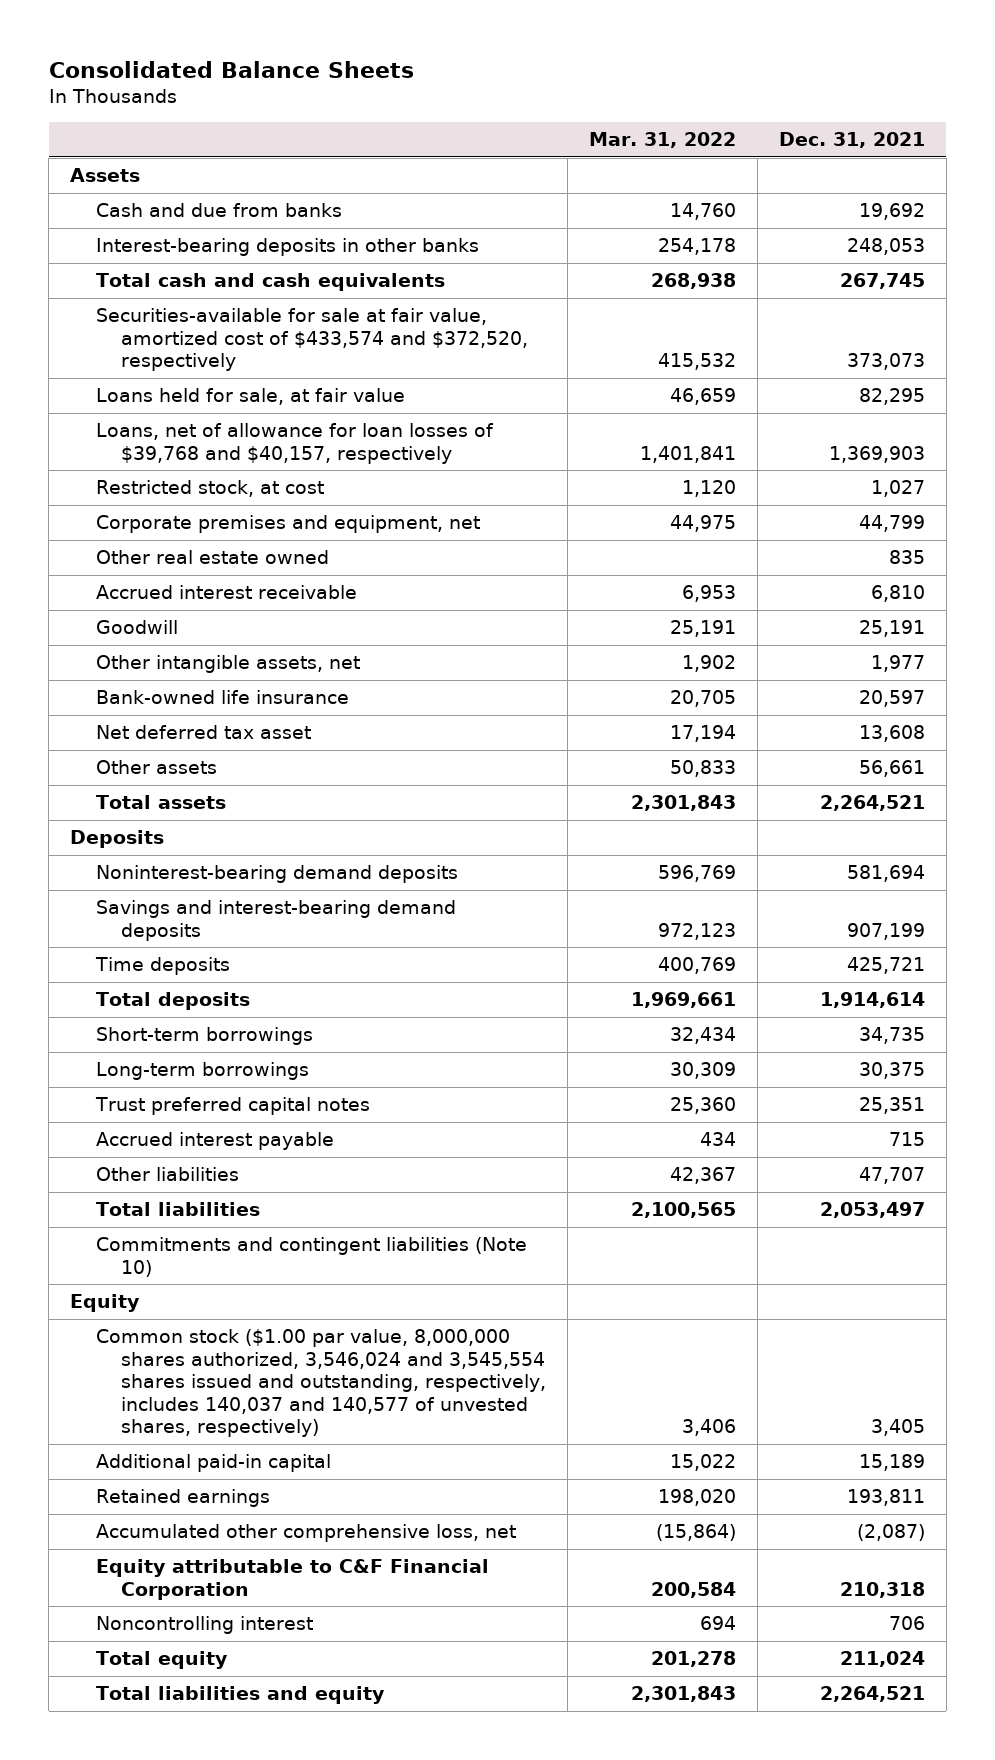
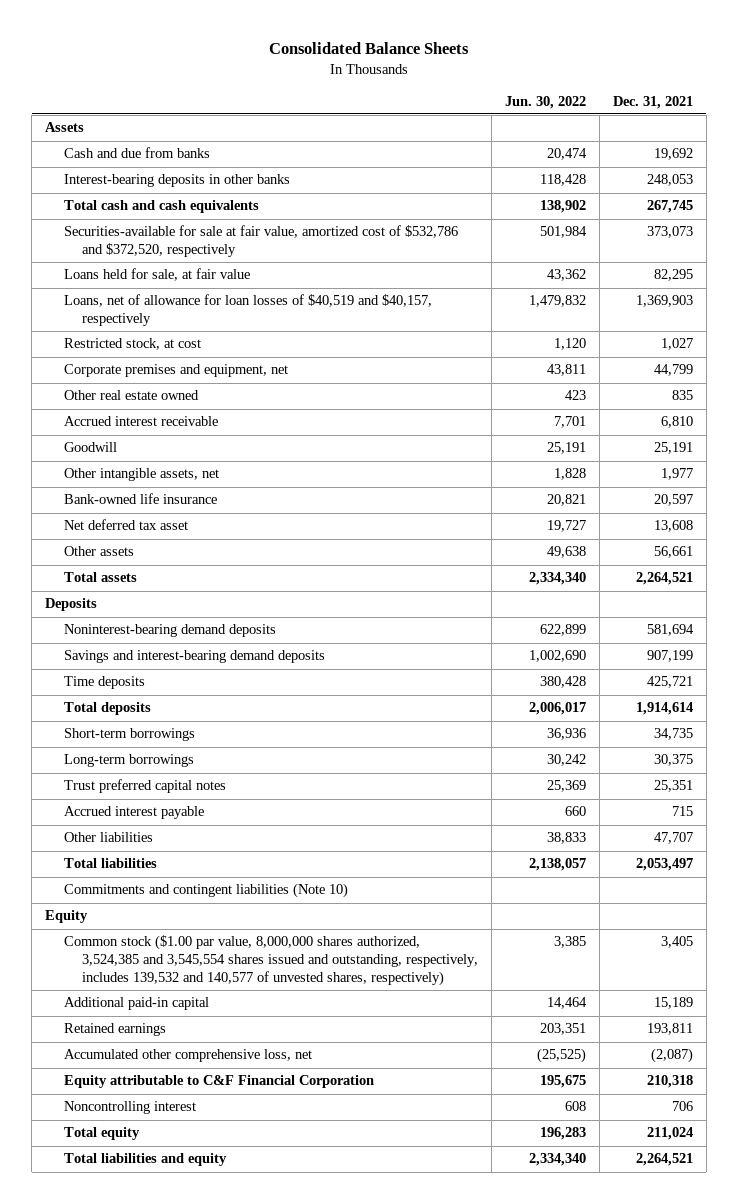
[589,132,737,149] Mar. 31, 2022 -> none
none -> [504,95,586,109] Jun. 30, 2022
[95,308,529,372] Securities-available for sale at fair value, amortized cost of $433,574 and $372,520, respectively -> [63,225,458,258] Securities-available for sale at fair value, amortized cost of $532,786 and $372,520, respectively
[95,423,494,464] Loans, net of allowance for loan losses of $39,768 and $40,157, respectively -> [63,294,432,327] Loans, net of allowance for loan losses of $40,519 and $40,157, respectively
[95,1329,547,1438] Common stock ($1.00 par value, 8,000,000 shares authorized, 3,546,024 and 3,545,554 shares issued and outstanding, respectively, includes 140,037 and 140,577 of unvested shares, respectively) -> [63,935,478,987] Common stock ($1.00 par value, 8,000,000 shares authorized, 3,524,385 and 3,545,554 shares issued and outstanding, respectively, includes 139,532 and 140,577 of unvested shares, respectively)

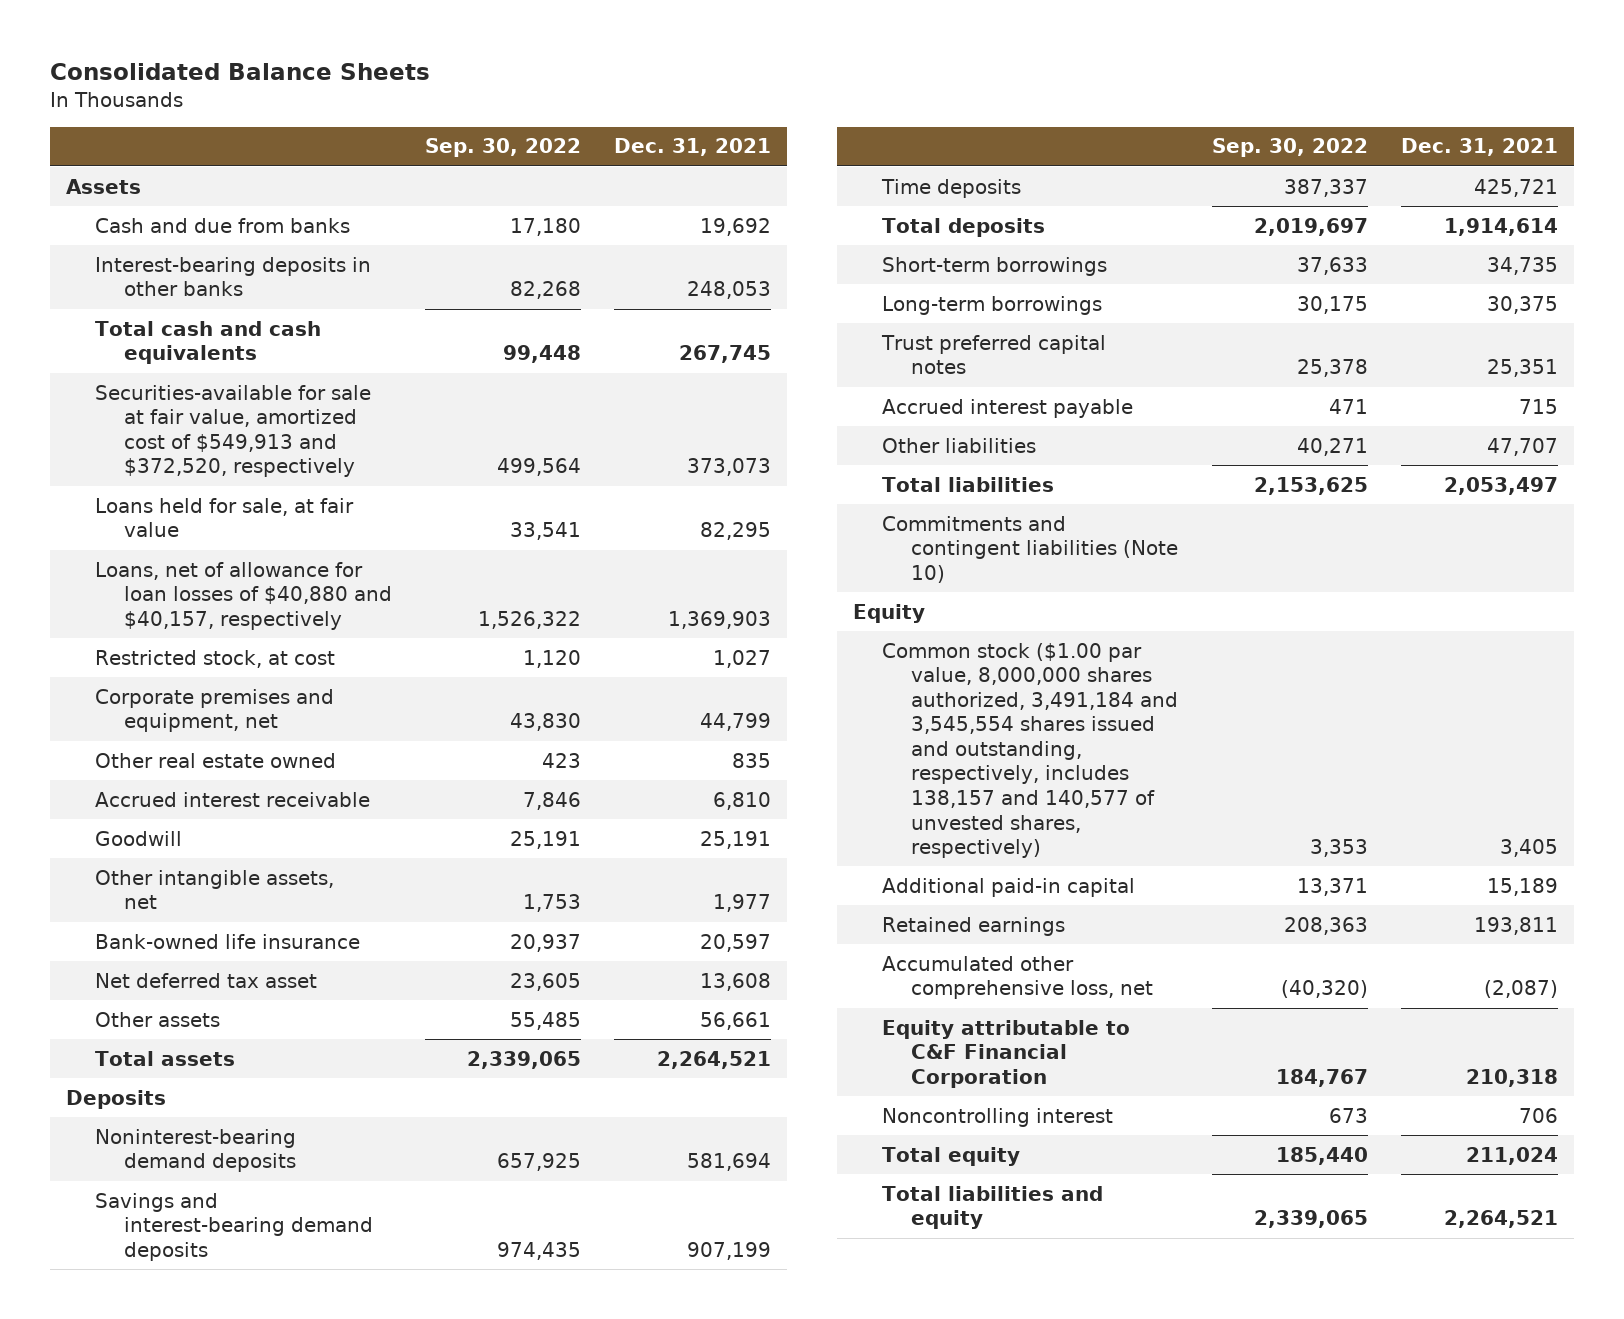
[504,95,586,109] Jun. 30, 2022 -> none
none -> [424,138,581,158] Sep. 30, 2022
[63,225,458,258] Securities-available for sale at fair value, amortized cost of $532,786 and $372,520, respectively -> [95,384,372,478] Securities-available for sale at fair value, amortized cost of $549,913 and $372,520, respectively
[63,294,432,327] Loans, net of allowance for loan losses of $40,519 and $40,157, respectively -> [95,561,392,630] Loans, net of allowance for loan losses of $40,880 and $40,157, respectively
[63,935,478,987] Common stock ($1.00 par value, 8,000,000 shares authorized, 3,524,385 and 3,545,554 shares issued and outstanding, respectively, includes 139,532 and 140,577 of unvested shares, respectively) -> [882,642,1178,859] Common stock ($1.00 par value, 8,000,000 shares authorized, 3,491,184 and 3,545,554 shares issued and outstanding, respectively, includes 138,157 and 140,577 of unvested shares, respectively)

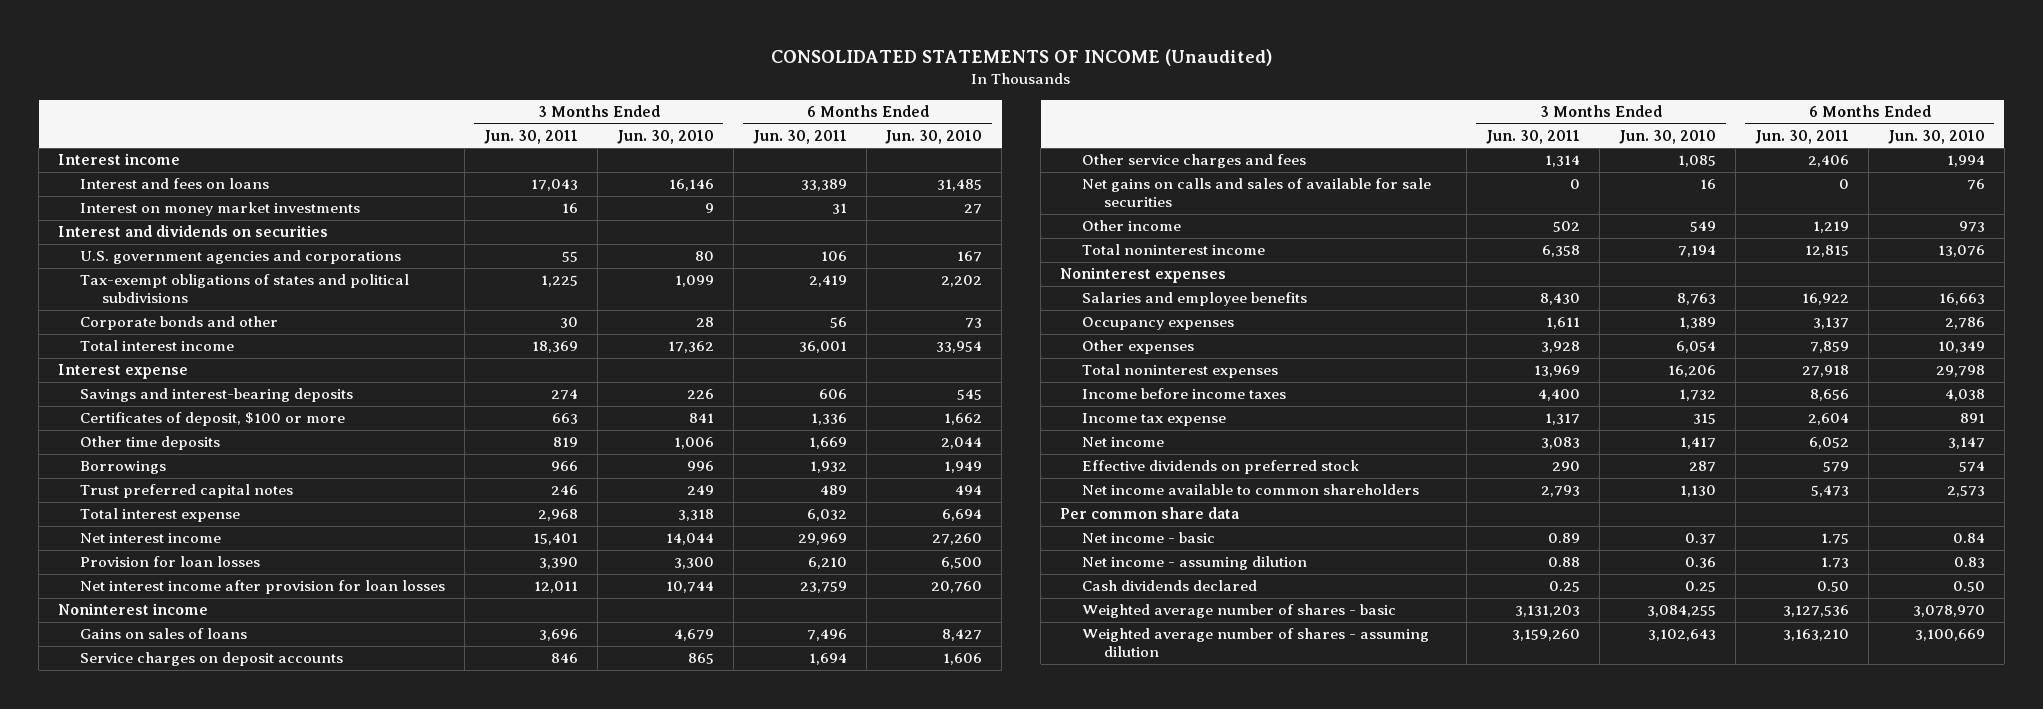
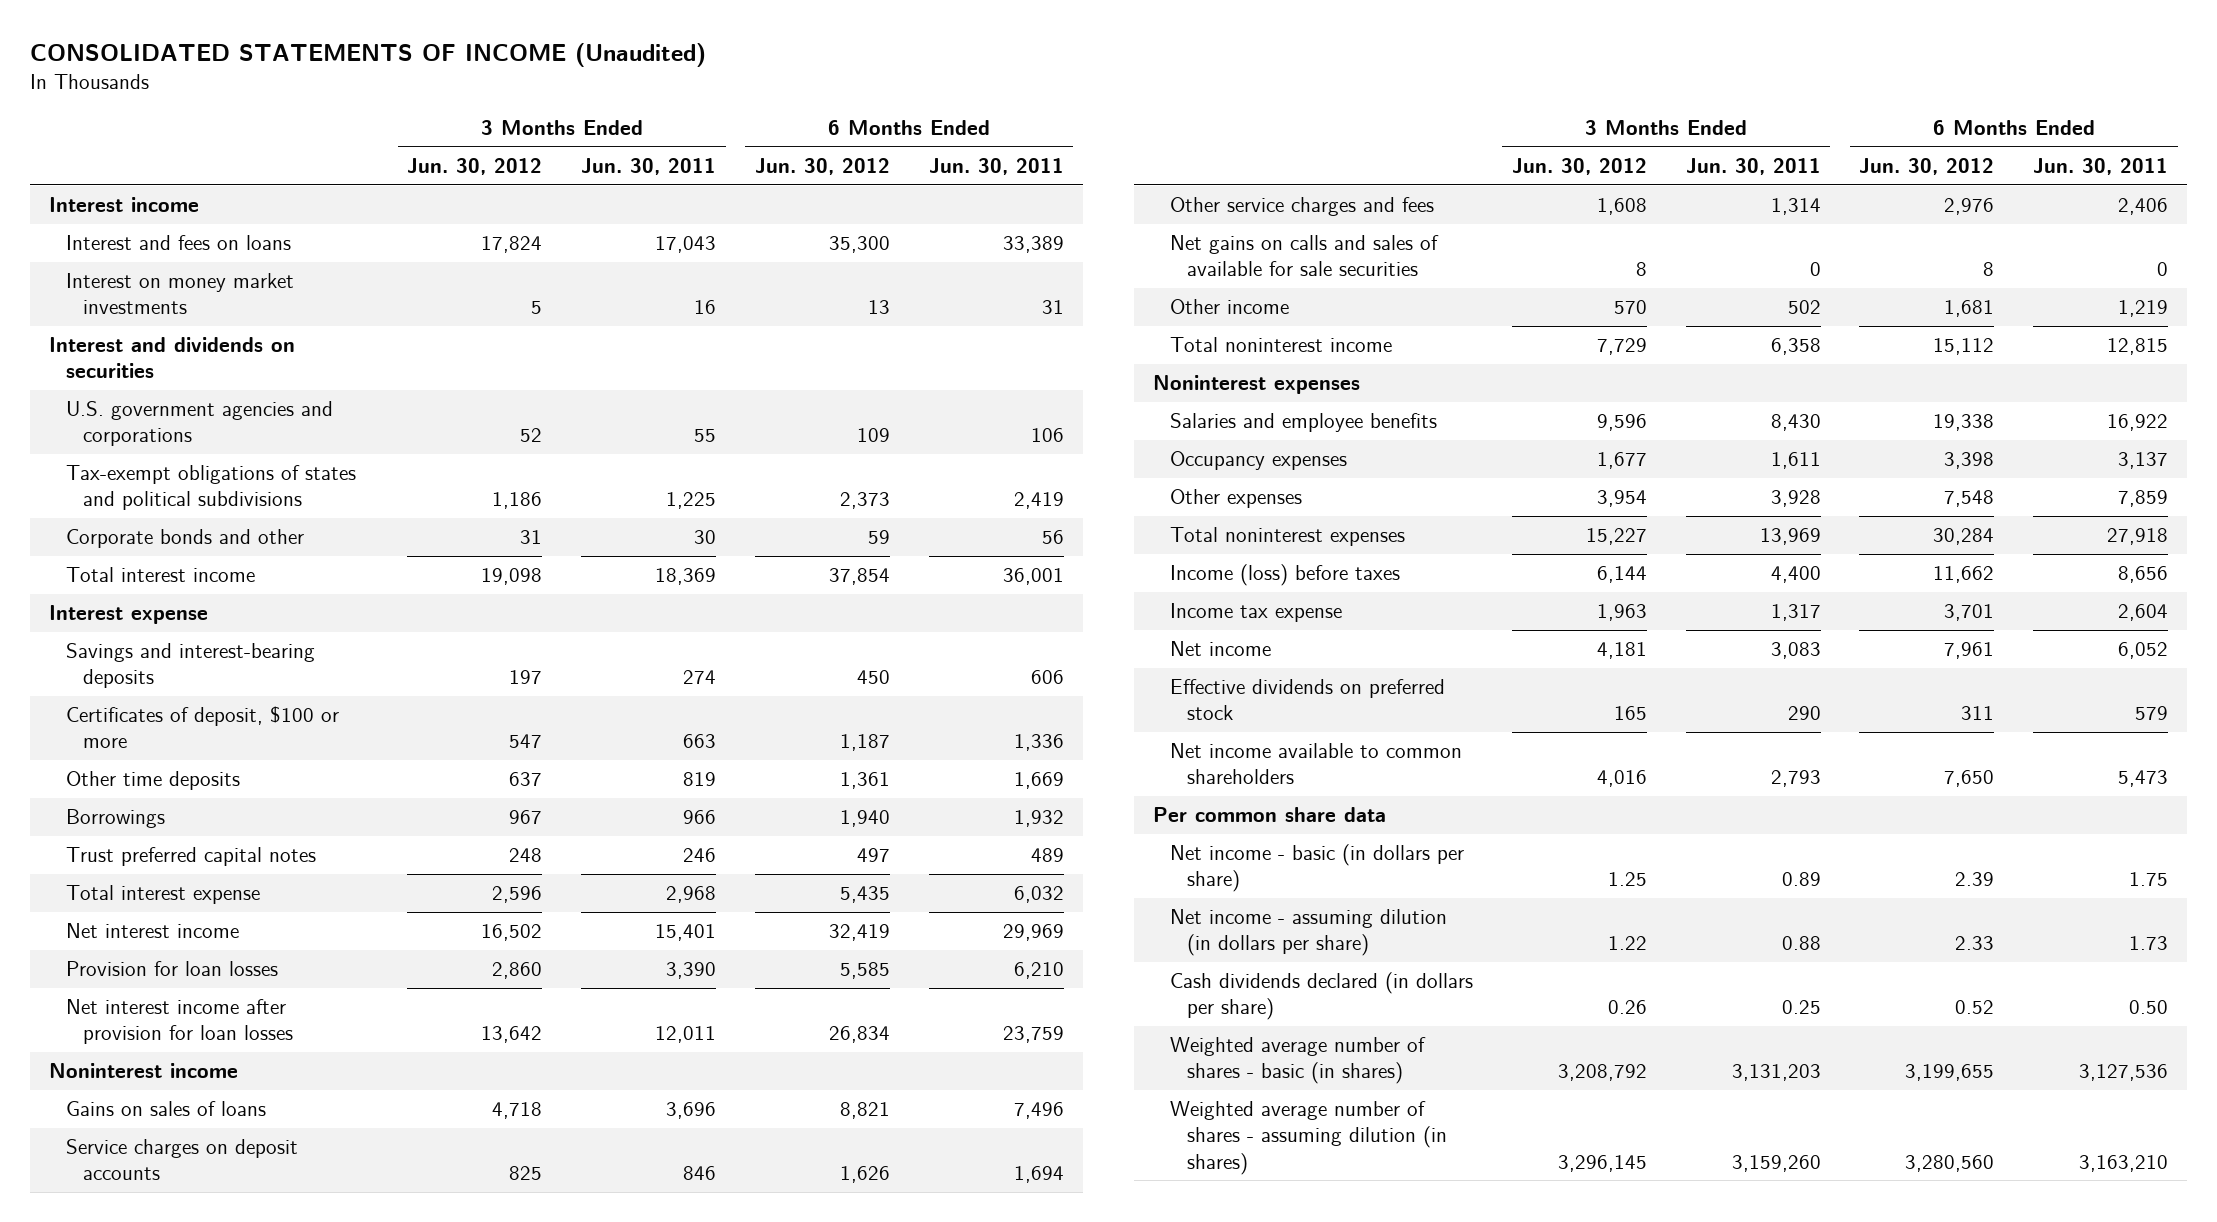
[616,129,714,144] Jun. 30, 2010 -> none
[885,129,983,144] Jun. 30, 2010 -> none
none -> [407,157,543,175] Jun. 30, 2012
none -> [754,157,890,175] Jun. 30, 2012
[1082,388,1287,400] Income before income taxes -> [1170,564,1401,587] Income (loss) before taxes
[1082,532,1216,544] Net income - basic -> [1170,844,1465,893] Net income - basic (in dollars per share)
[1082,556,1308,571] Net income - assuming dilution -> [1170,909,1448,957] Net income - assuming dilution (in dollars per share)
[1082,580,1258,592] Cash dividends declared -> [1170,972,1474,1021] Cash dividends declared (in dollars per share)
[1082,604,1397,619] Weighted average number of shares - basic -> [1170,1037,1427,1085] Weighted average number of shares - basic (in shares)
[1082,628,1430,658] Weighted average number of shares - assuming dilution -> [1170,1101,1447,1175] Weighted average number of shares - assuming dilution (in shares)

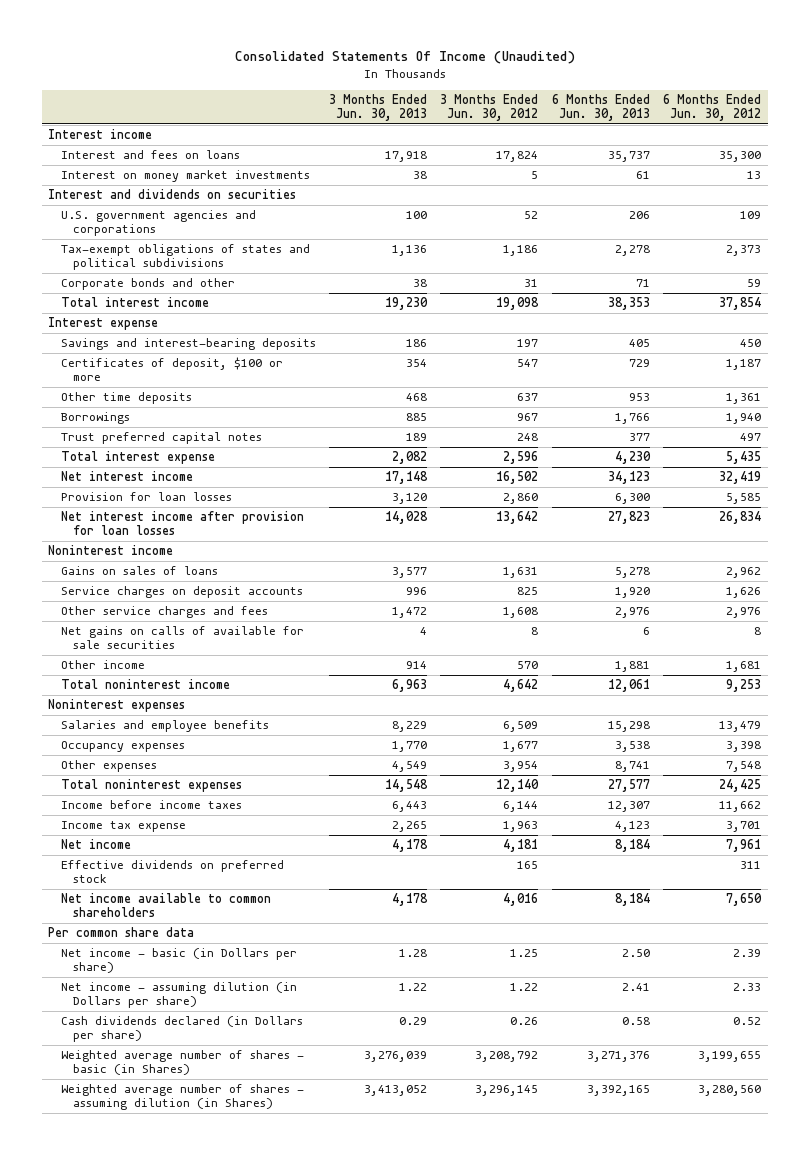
[29,43,706,68] CONSOLIDATED STATEMENTS OF INCOME (Unaudited) -> [234,50,575,64] Consolidated Statements Of Income (Unaudited)
[581,157,717,175] Jun. 30, 2011 -> none
[928,157,1064,175] Jun. 30, 2011 -> none
none -> [329,93,428,122] 3 Months Ended Jun. 30, 2013
none -> [551,93,650,122] 6 Months Ended Jun. 30, 2013
[492,1102,543,1120] 4,718 -> [503,567,539,579] 1,631
[839,1102,890,1120] 8,821 -> [725,567,761,579] 2,962
[1170,235,1440,277] Net gains on calls and sales of available for sale securities -> [60,626,304,650] Net gains on calls of available for sale securities
[1596,338,1647,356] 7,729 -> [503,679,539,693] 4,642
[1933,338,1995,356] 15,112 -> [725,679,761,693] 9,253
[1596,414,1647,432] 9,596 -> [503,721,539,733] 6,509
[1933,414,1995,432] 19,338 -> [718,721,761,733] 13,479
[1585,528,1647,546] 15,227 -> [496,779,540,793] 12,140
[1933,528,1995,546] 30,284 -> [718,779,761,793] 24,425
[1170,564,1401,587] Income (loss) before taxes -> [60,800,242,810] Income before income taxes
[1170,844,1465,893] Net income - basic (in dollars per share) -> [60,948,297,974] Net income - basic (in Dollars per share)
[1170,909,1448,957] Net income - assuming dilution (in dollars per share) -> [60,982,297,1009] Net income - assuming dilution (in Dollars per share)
[1170,972,1474,1021] Cash dividends declared (in dollars per share) -> [60,1016,303,1043] Cash dividends declared (in Dollars per share)
[1170,1037,1427,1085] Weighted average number of shares - basic (in shares) -> [60,1050,304,1076] Weighted average number of shares - basic (in Shares)
[1170,1101,1447,1175] Weighted average number of shares - assuming dilution (in shares) -> [60,1084,304,1111] Weighted average number of shares - assuming dilution (in Shares)

